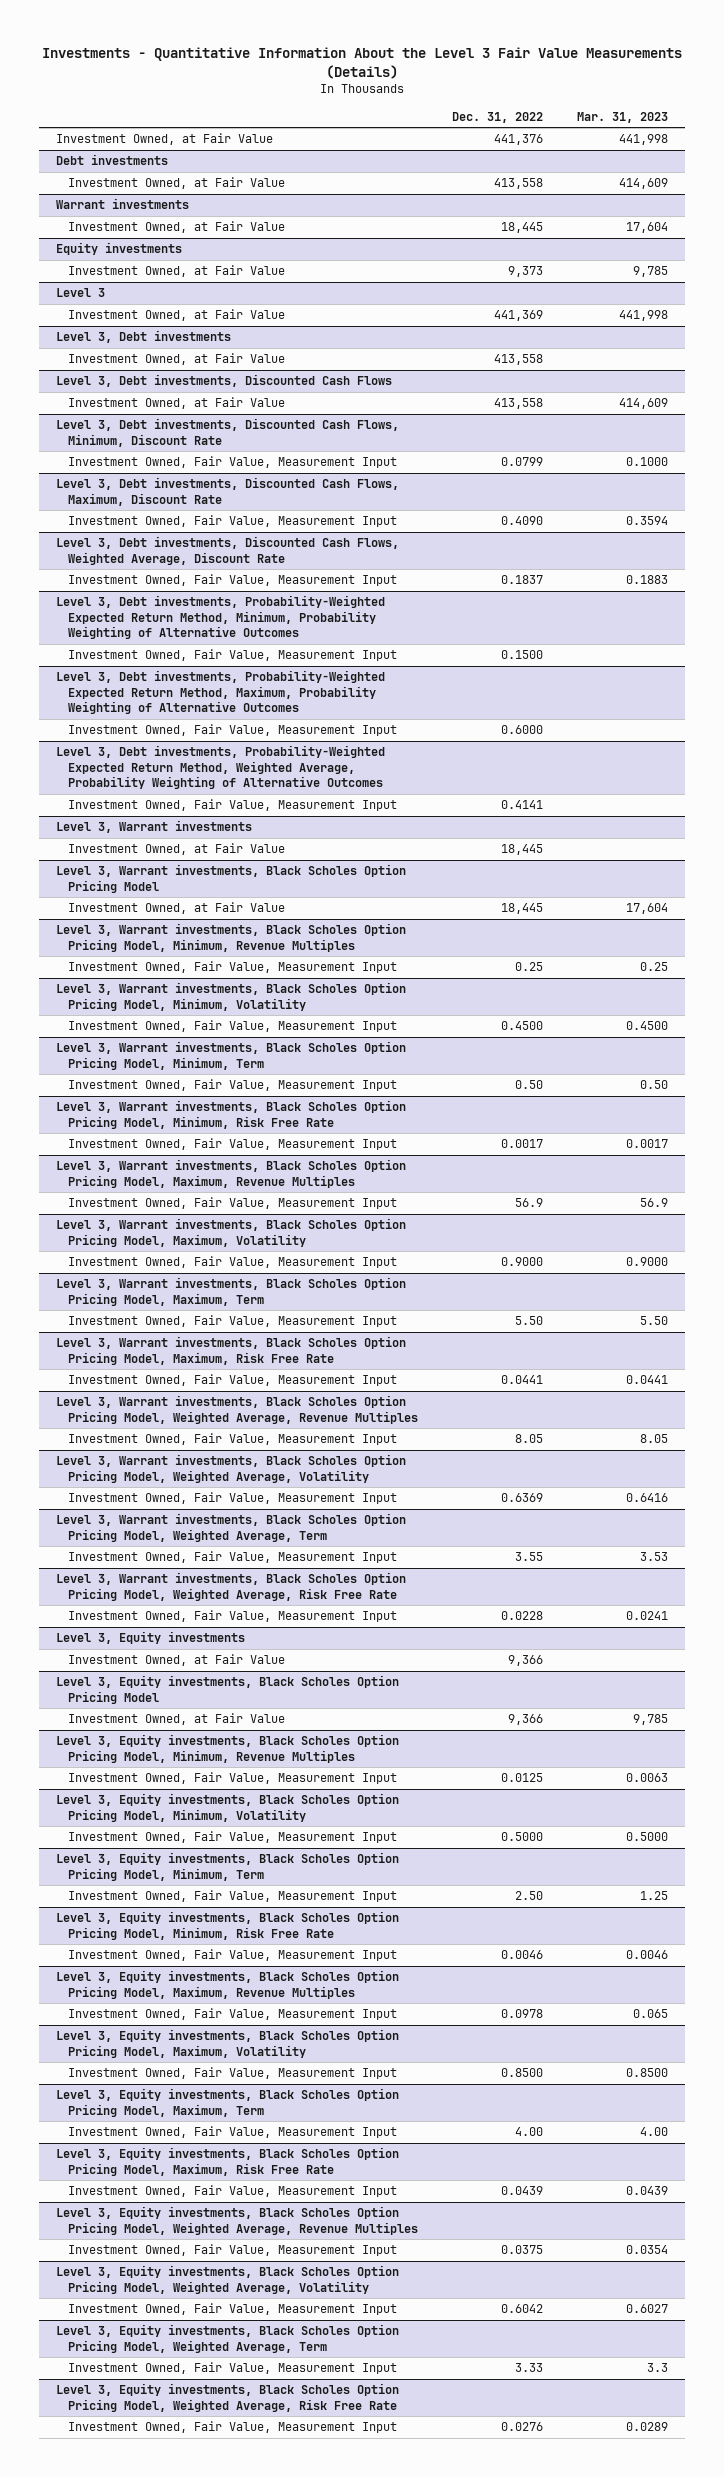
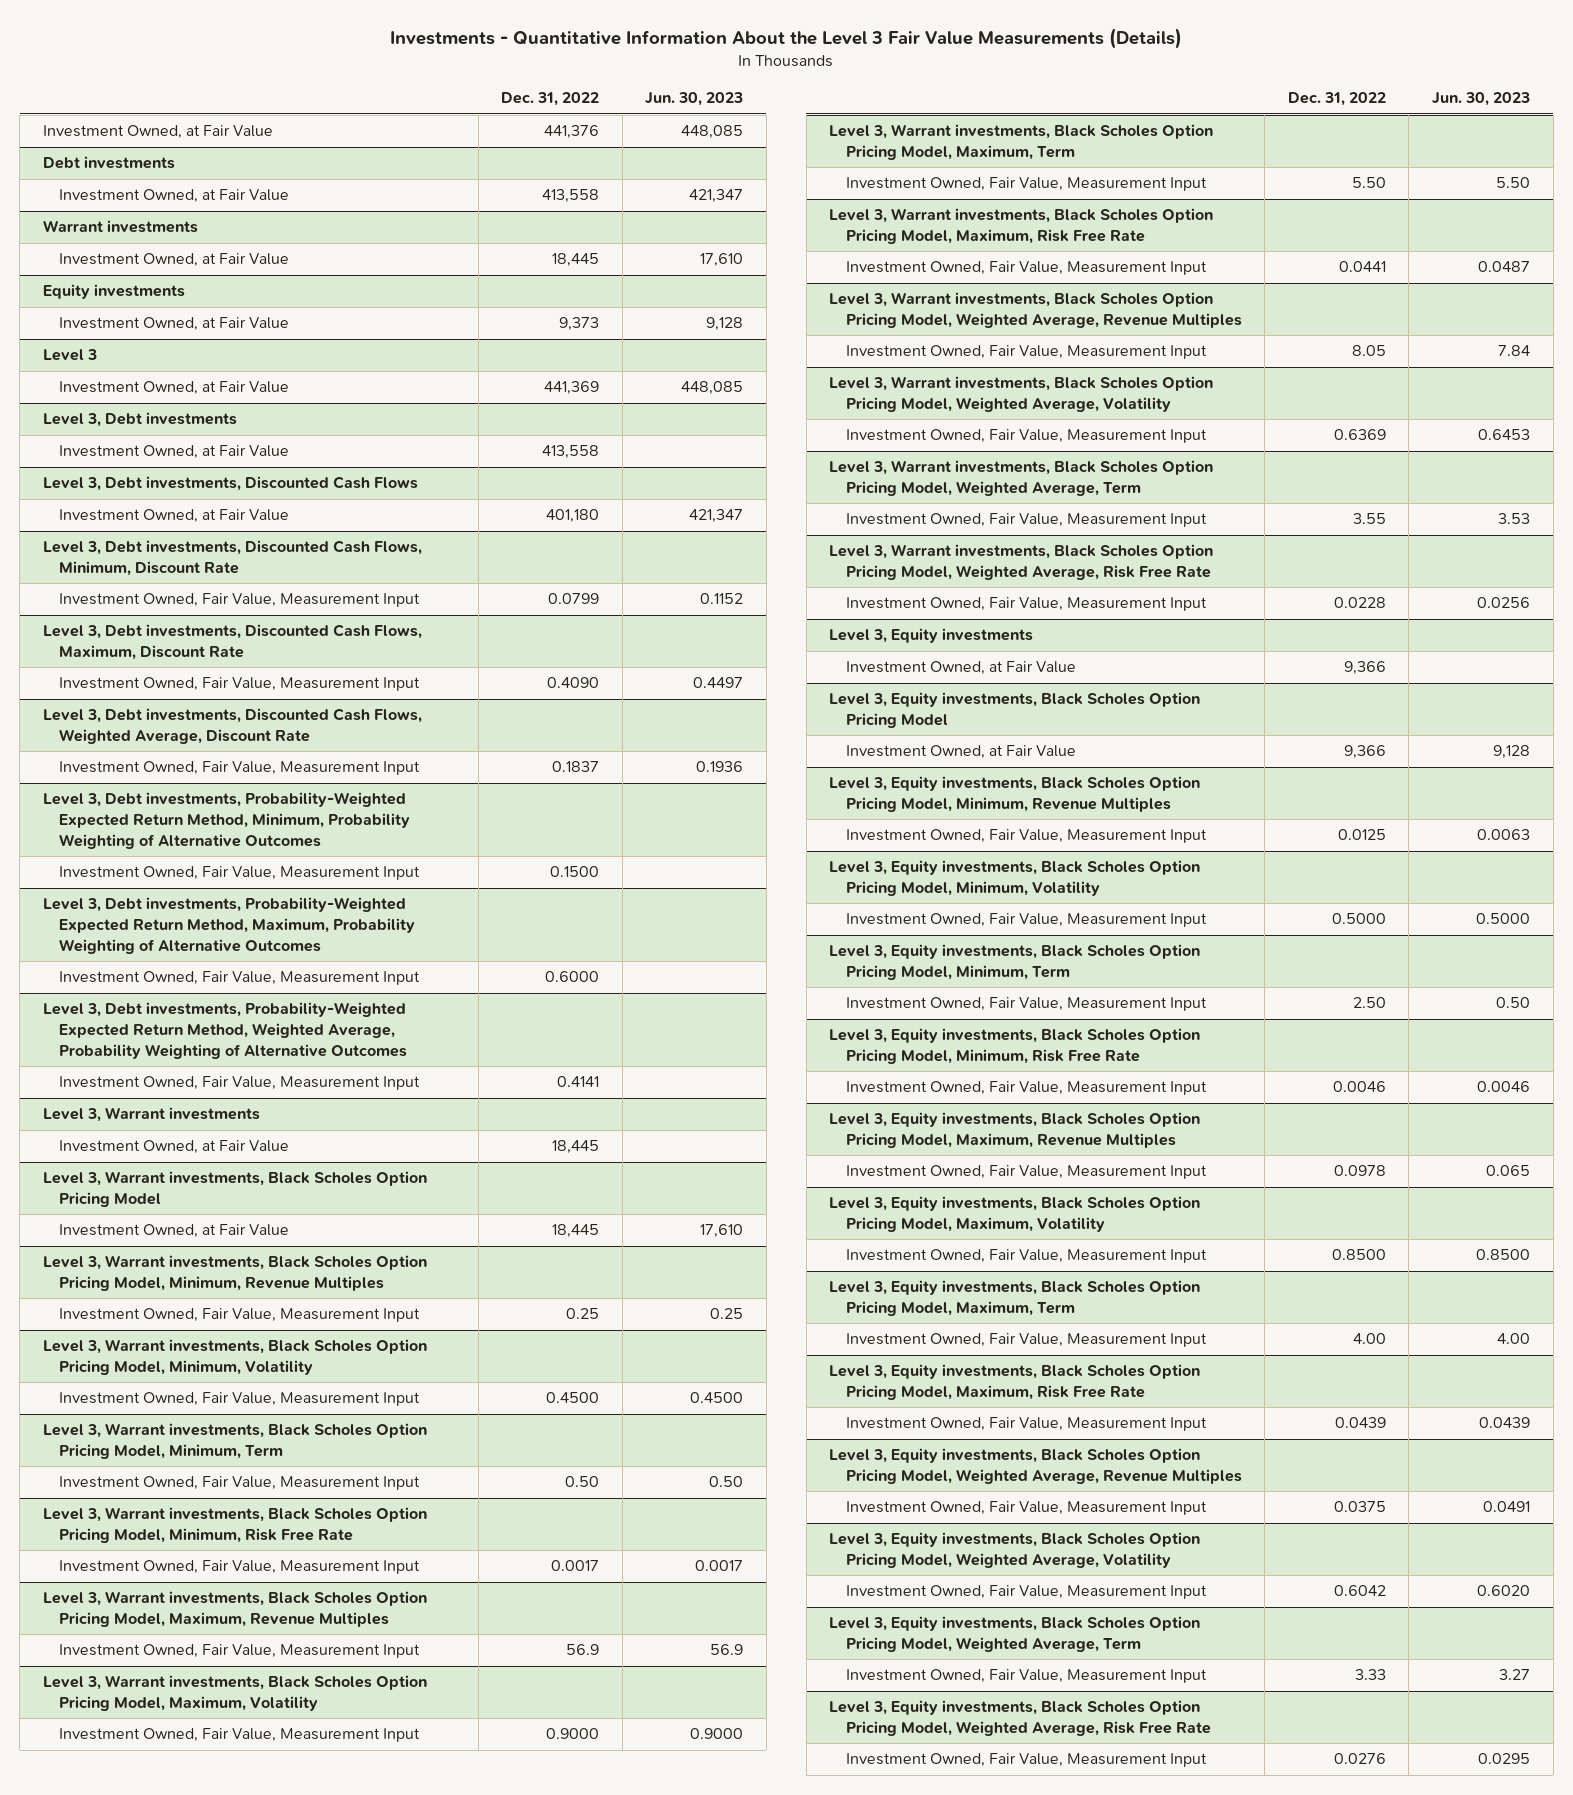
[576,111,668,123] Mar. 31, 2023 -> none
none -> [645,92,744,107] Jun. 30, 2023
[494,398,544,410] 413,558 -> [546,509,600,524] 401,180

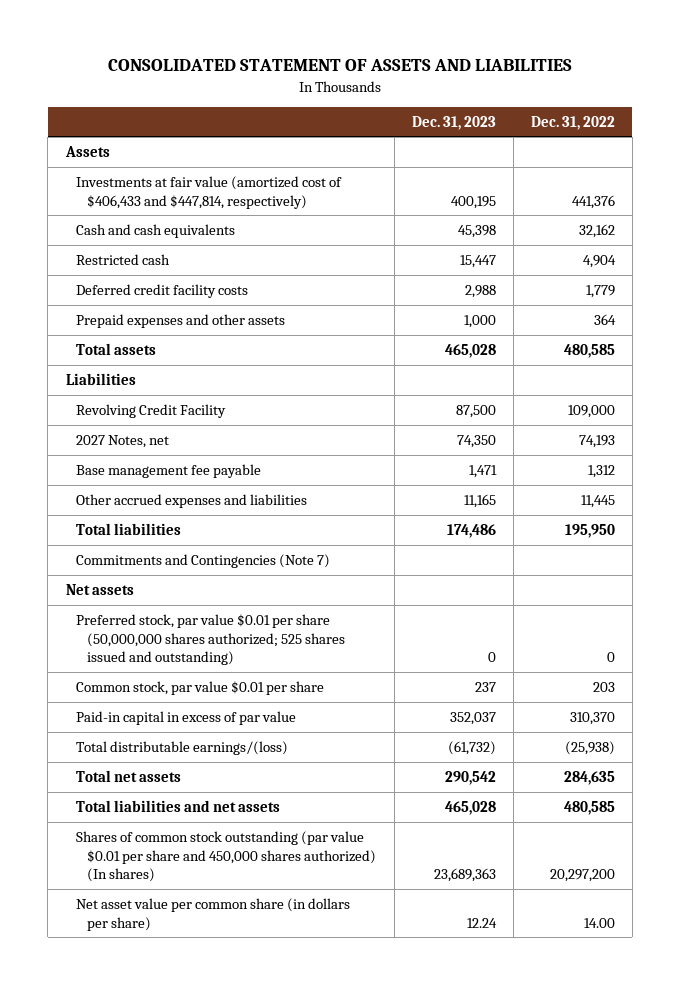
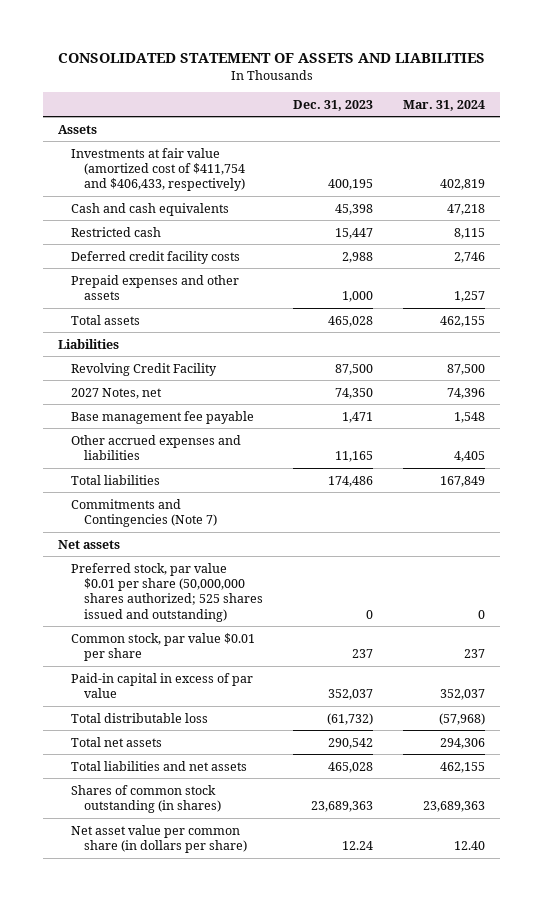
[530,115,615,130] Dec. 31, 2022 -> none
none -> [403,99,486,111] Mar. 31, 2024
[76,175,343,209] Investments at fair value (amortized cost of $406,433 and $447,814, respectively) -> [71,147,246,192] Investments at fair value (amortized cost of $411,754 and $406,433, respectively)
[76,740,289,755] Total distributable earnings/(loss) -> [71,712,209,723] Total distributable loss
[76,830,377,883] Shares of common stock outstanding (par value $0.01 per share and 450,000 shares authorized) (In shares) -> [71,784,222,814] Shares of common stock outstanding (in shares)

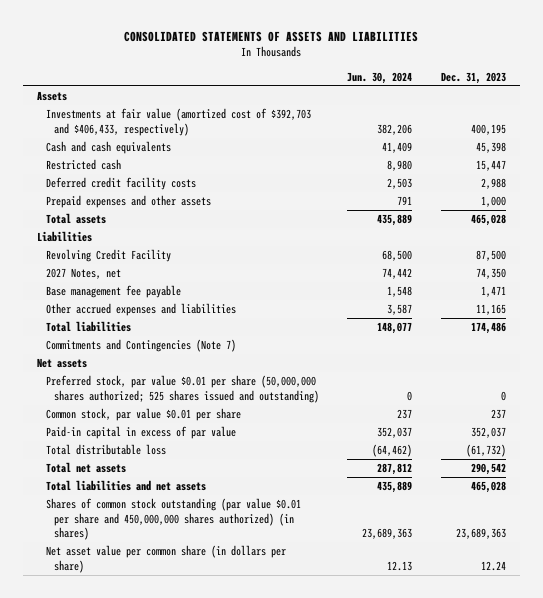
[57,52,485,63] CONSOLIDATED STATEMENT OF ASSETS AND LIABILITIES -> [124,30,419,42] CONSOLIDATED STATEMENTS OF ASSETS AND LIABILITIES
[403,99,486,111] Mar. 31, 2024 -> none
none -> [347,71,413,84] Jun. 30, 2024
[71,147,246,192] Investments at fair value (amortized cost of $411,754 and $406,433, respectively) -> [45,108,311,136] Investments at fair value (amortized cost of $392,703 and $406,433, respectively)
[71,784,222,814] Shares of common stock outstanding (in shares) -> [45,498,301,541] Shares of common stock outstanding (par value $0.01 per share and 450,000,000 shares authorized) (in shares)

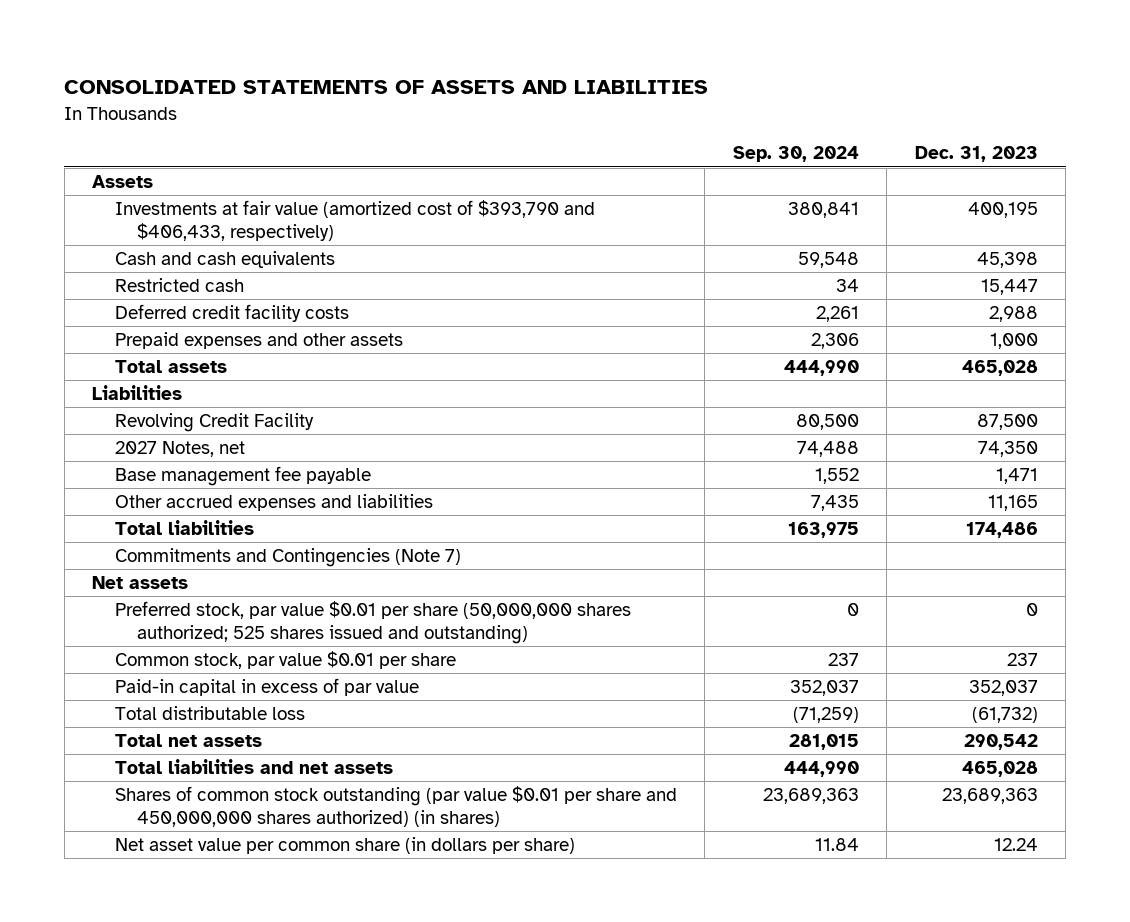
[347,71,413,84] Jun. 30, 2024 -> none
none -> [732,146,859,163] Sep. 30, 2024
[45,108,311,136] Investments at fair value (amortized cost of $392,703 and $406,433, respectively) -> [114,200,595,241] Investments at fair value (amortized cost of $393,790 and $406,433, respectively)

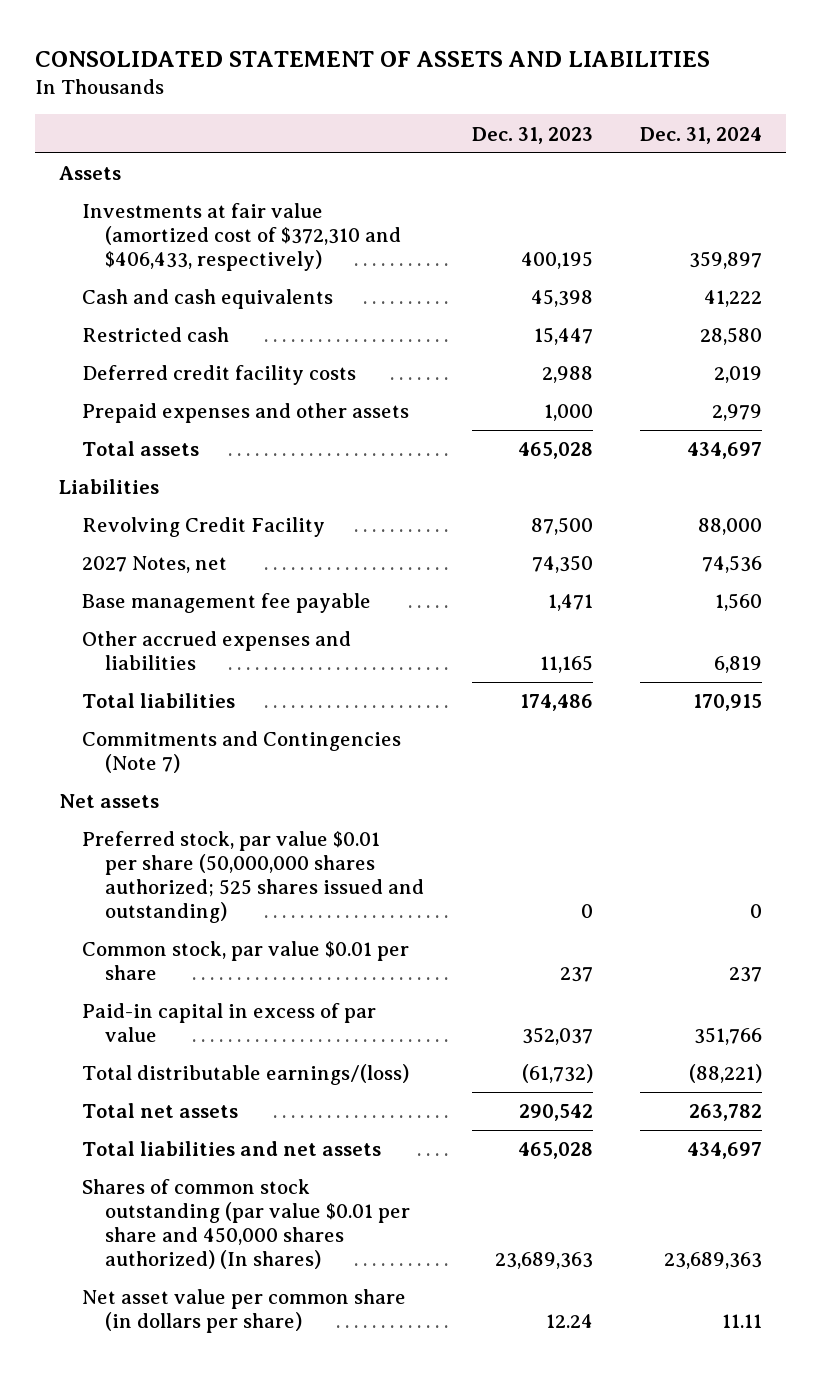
[64,80,709,95] CONSOLIDATED STATEMENTS OF ASSETS AND LIABILITIES -> [35,50,711,67] CONSOLIDATED STATEMENT OF ASSETS AND LIABILITIES
[732,146,859,163] Sep. 30, 2024 -> none
none -> [640,126,763,144] Dec. 31, 2024
[114,200,595,241] Investments at fair value (amortized cost of $393,790 and $406,433, respectively) -> [82,203,402,272] Investments at fair value (amortized cost of $372,310 and $406,433, respectively)
[114,706,305,721] Total distributable loss -> [82,1064,410,1086] Total distributable earnings/(loss)
[114,786,677,827] Shares of common stock outstanding (par value $0.01 per share and 450,000,000 shares authorized) (in shares) -> [82,1179,411,1270] Shares of common stock outstanding (par value $0.01 per share and 450,000 shares authorized) (In shares)

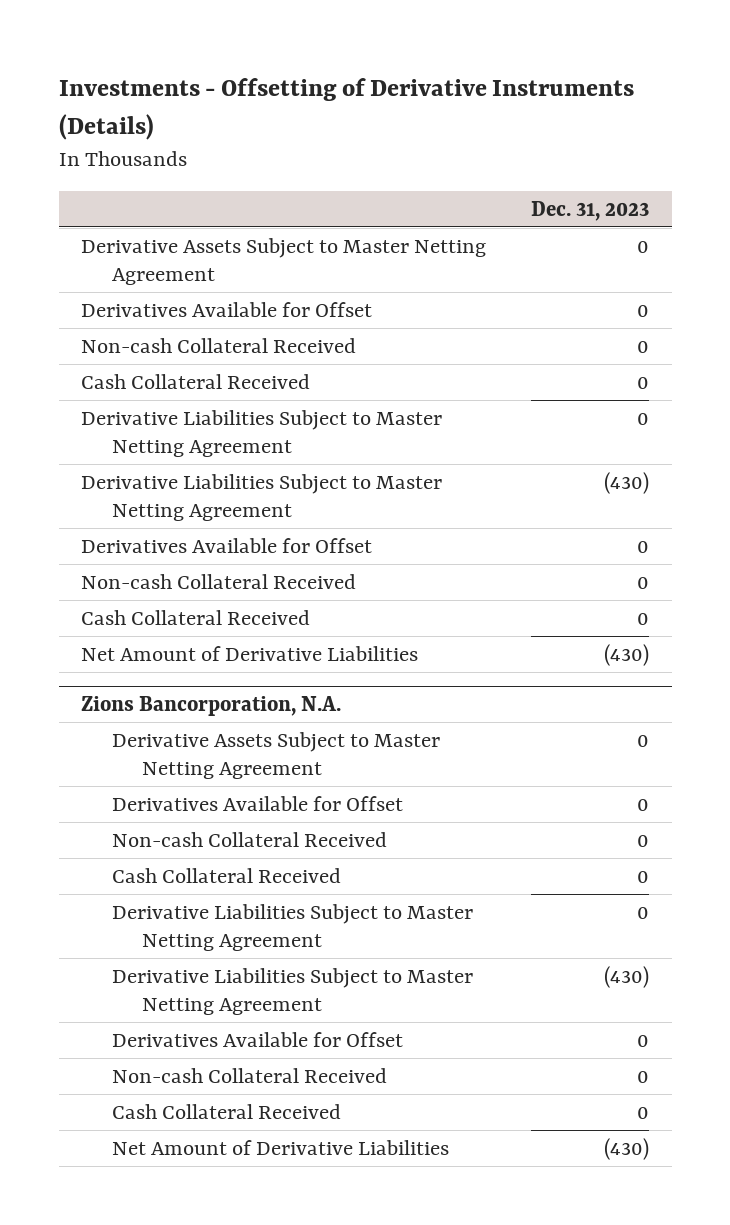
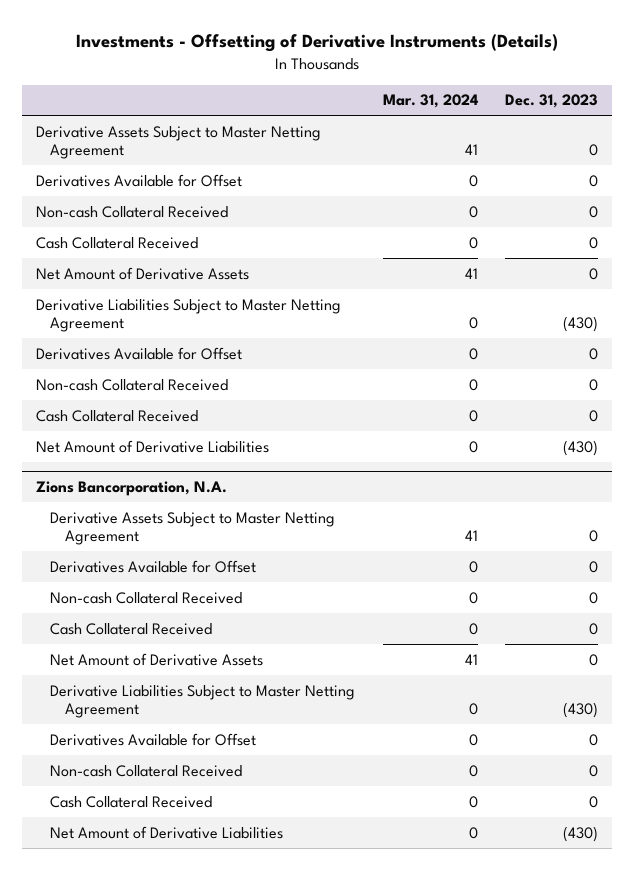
none -> [382,94,478,109] Mar. 31, 2024
[81,409,443,457] Derivative Liabilities Subject to Master Netting Agreement -> [35,266,249,280] Net Amount of Derivative Assets
[111,903,473,951] Derivative Liabilities Subject to Master Netting Agreement -> [50,652,264,666] Net Amount of Derivative Assets

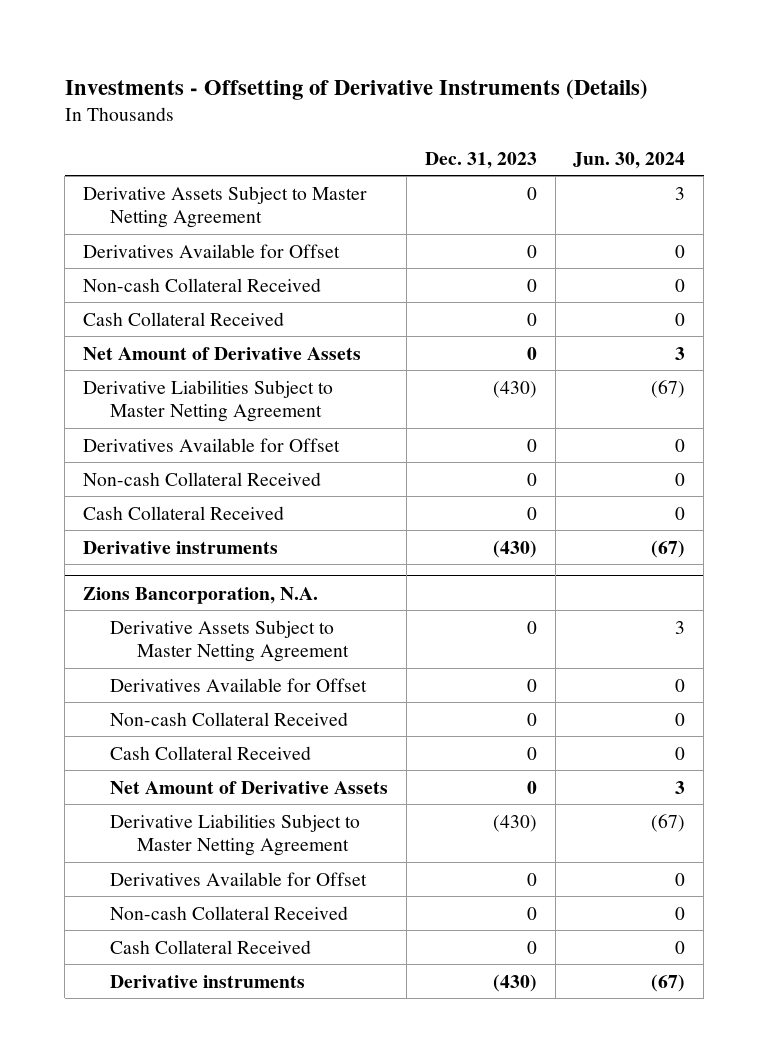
[382,94,478,109] Mar. 31, 2024 -> none
none -> [573,151,686,169] Jun. 30, 2024
[35,439,269,453] Net Amount of Derivative Liabilities -> [82,540,278,554] Derivative instruments
[50,825,284,839] Net Amount of Derivative Liabilities -> [109,974,305,988] Derivative instruments

